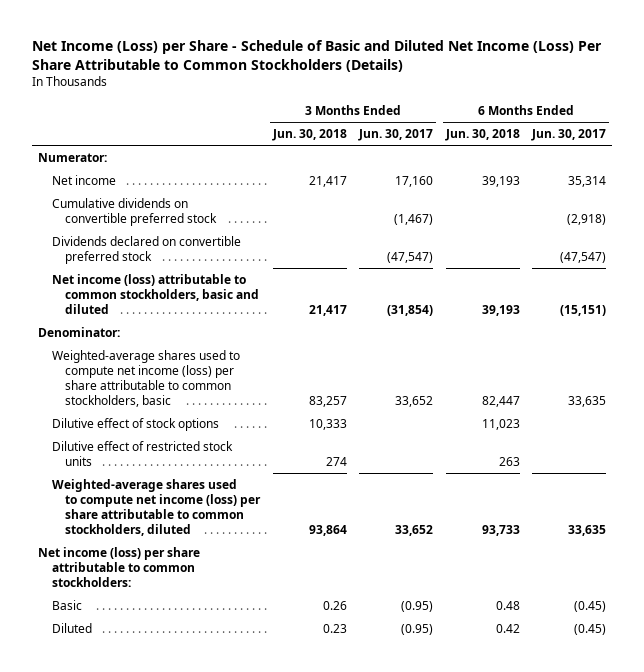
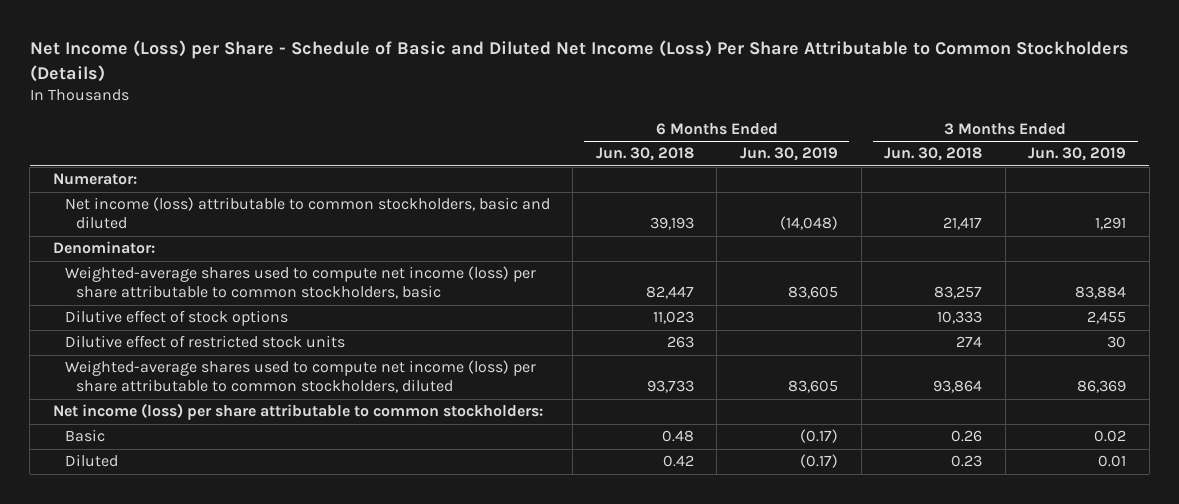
[358,129,434,142] Jun. 30, 2017 -> none
[530,129,606,142] Jun. 30, 2017 -> none
none -> [739,147,838,162] Jun. 30, 2019
none -> [1028,147,1127,162] Jun. 30, 2019
[51,175,116,186] Net income -> none
[51,198,218,227] Cumulative dividends on convertible preferred stock -> none
[51,236,241,265] Dividends declared on convertible preferred stock -> none

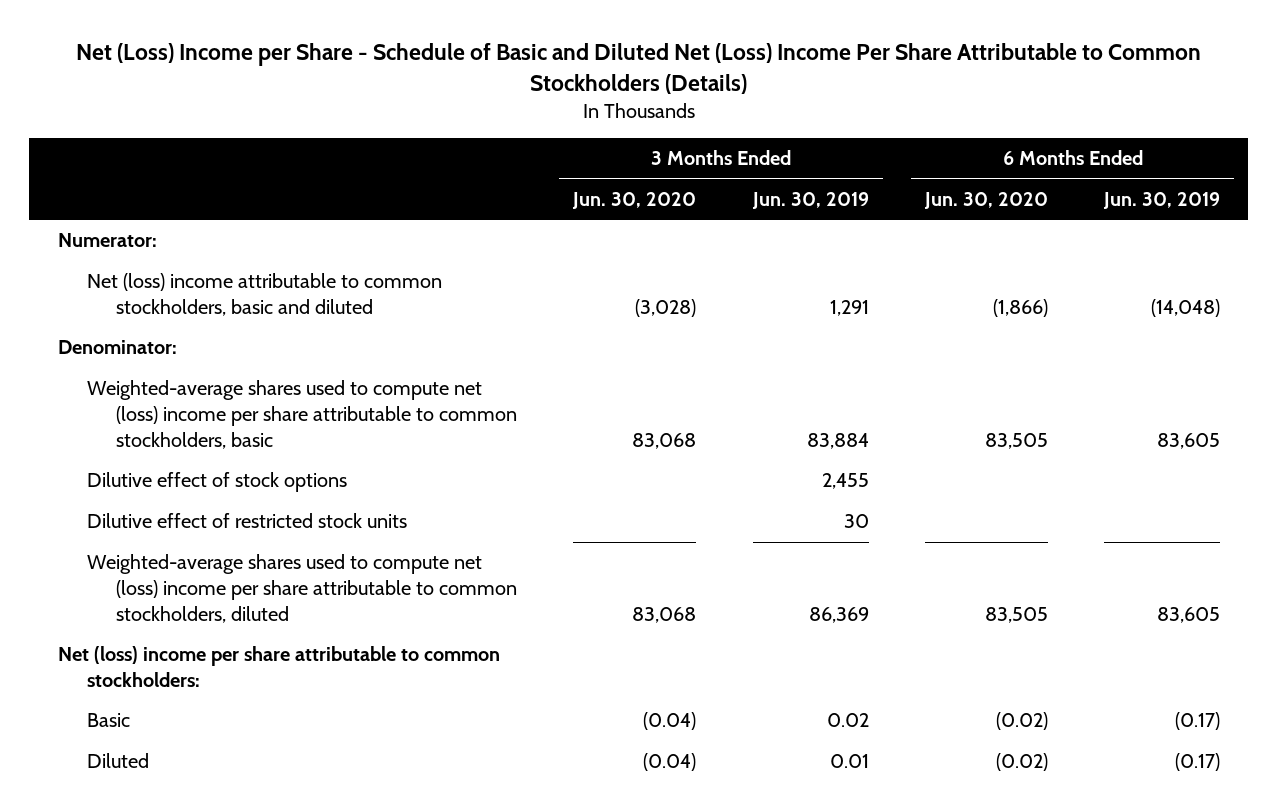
[29,40,1129,82] Net Income (Loss) per Share - Schedule of Basic and Diluted Net Income (Loss) Per Share Attributable to Common Stockholders (Details) -> [75,43,1201,95] Net (Loss) Income per Share - Schedule of Basic and Diluted Net (Loss) Income Per Share Attributable to Common Stockholders (Details)
[595,147,694,162] Jun. 30, 2018 -> none
[884,147,983,162] Jun. 30, 2018 -> none
none -> [572,191,697,209] Jun. 30, 2020
none -> [923,191,1048,209] Jun. 30, 2020
[64,197,550,230] Net income (loss) attributable to common stockholders, basic and diluted -> [86,273,442,317] Net (loss) income attributable to common stockholders, basic and diluted
[64,266,536,300] Weighted-average shares used to compute net income (loss) per share attributable to common stockholders, basic -> [86,380,518,449] Weighted-average shares used to compute net (loss) income per share attributable to common stockholders, basic
[64,360,536,394] Weighted-average shares used to compute net income (loss) per share attributable to common stockholders, diluted -> [86,554,518,623] Weighted-average shares used to compute net (loss) income per share attributable to common stockholders, diluted
[52,403,543,421] Net income (loss) per share attributable to common stockholders: -> [57,646,500,688] Net (loss) income per share attributable to common stockholders:

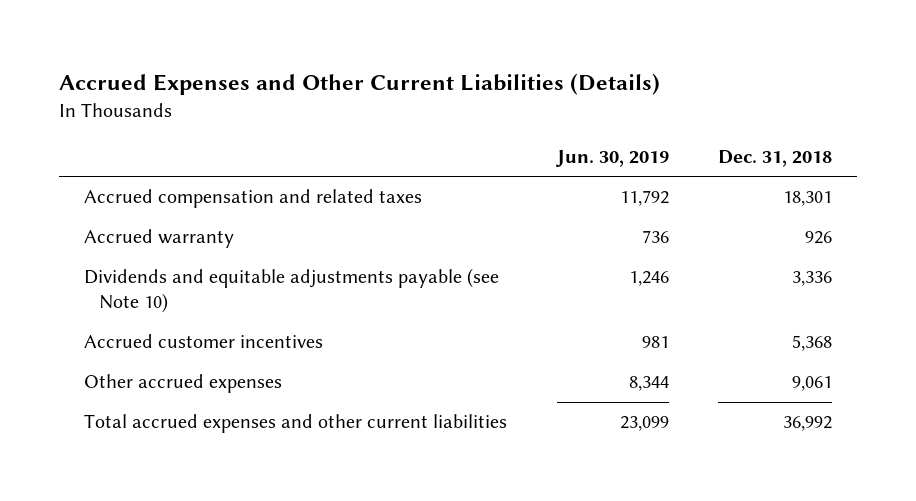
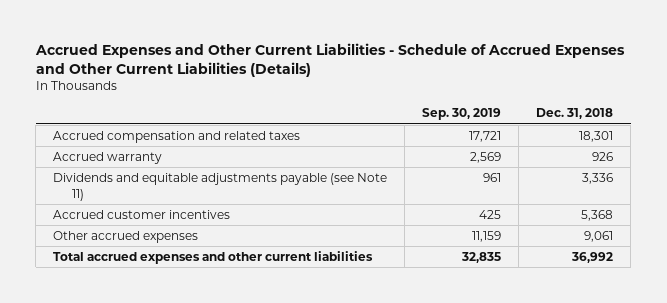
[59,72,661,95] Accrued Expenses and Other Current Liabilities (Details) -> [34,42,625,77] Accrued Expenses and Other Current Liabilities - Schedule of Accrued Expenses and Other Current Liabilities (Details)
[554,149,669,167] Jun. 30, 2019 -> none
none -> [422,108,502,121] Sep. 30, 2019
[84,268,500,314] Dividends and equitable adjustments payable (see Note 10) -> [53,172,388,201] Dividends and equitable adjustments payable (see Note 11)

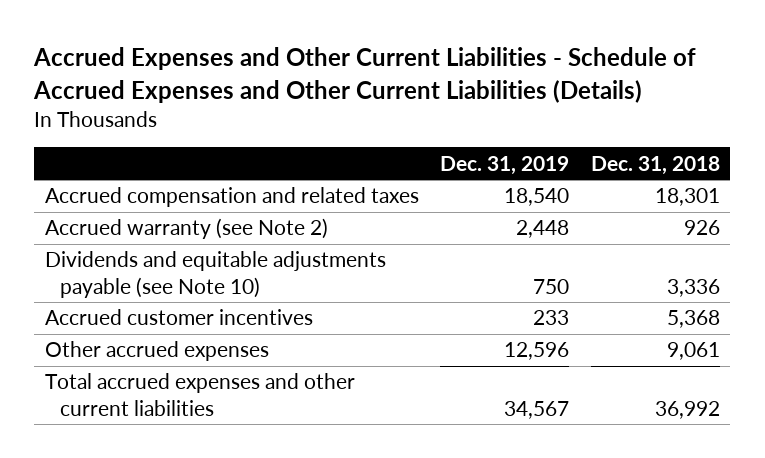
[422,108,502,121] Sep. 30, 2019 -> none
none -> [440,155,570,175] Dec. 31, 2019
[53,151,163,164] Accrued warranty -> [44,218,328,240] Accrued warranty (see Note 2)
[53,172,388,201] Dividends and equitable adjustments payable (see Note 11) -> [44,251,386,298] Dividends and equitable adjustments payable (see Note 10)

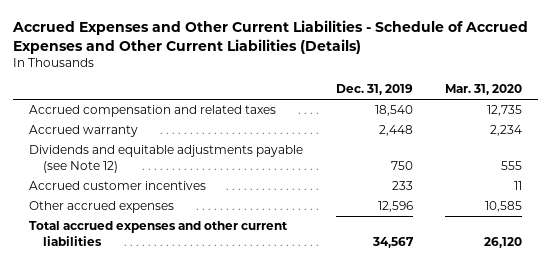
[590,155,720,175] Dec. 31, 2018 -> none
none -> [444,84,522,96] Mar. 31, 2020
[44,218,328,240] Accrued warranty (see Note 2) -> [29,125,139,138] Accrued warranty
[44,251,386,298] Dividends and equitable adjustments payable (see Note 10) -> [29,145,304,173] Dividends and equitable adjustments payable (see Note 12)

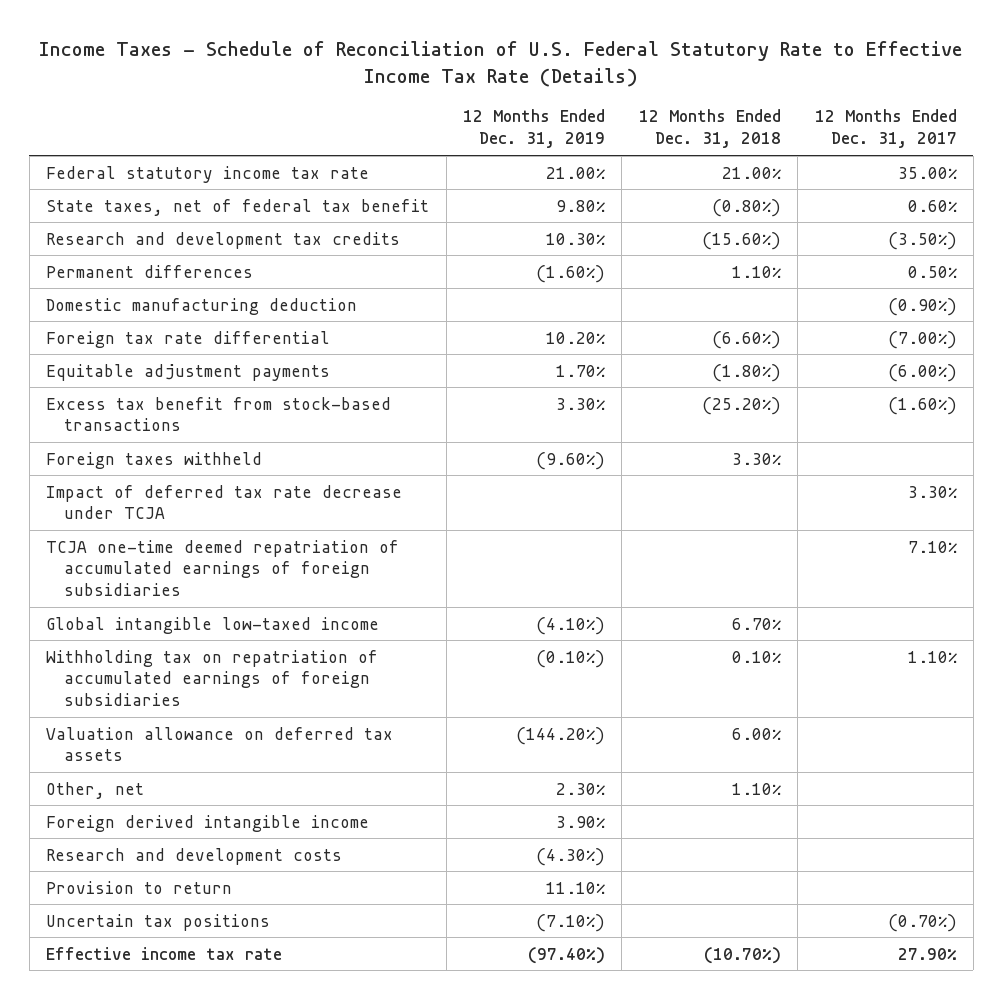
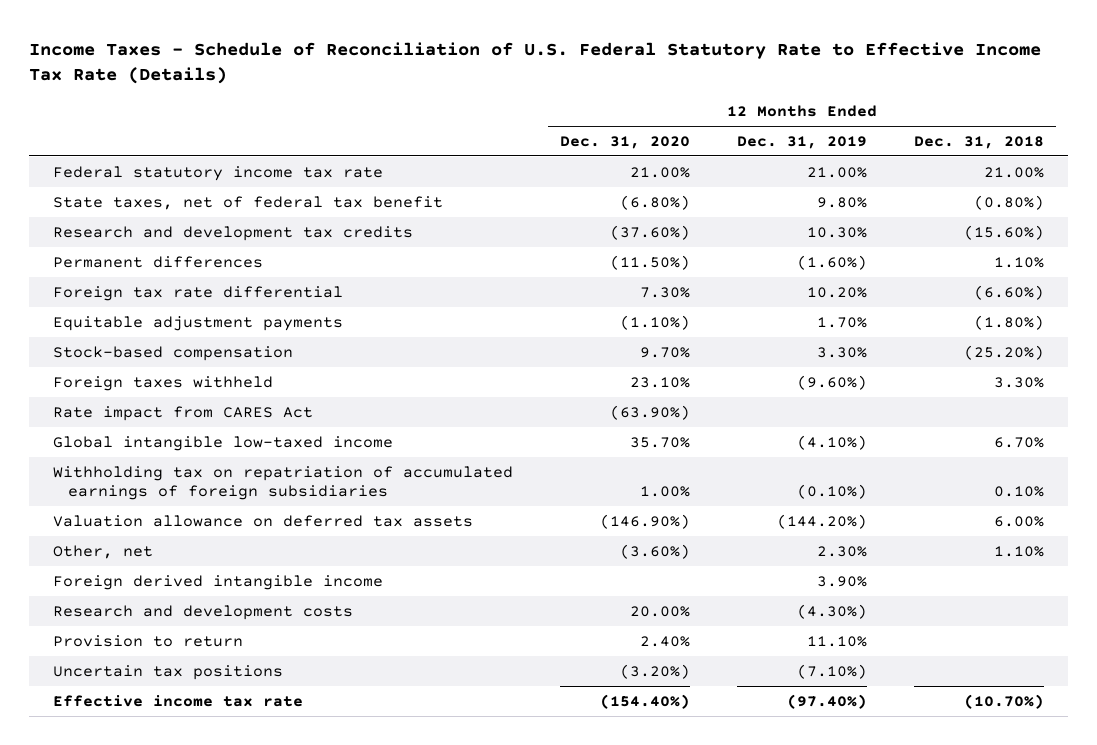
[814,109,957,149] 12 Months Ended Dec. 31, 2017 -> none
none -> [560,135,691,149] Dec. 31, 2020
[46,297,358,315] Domestic manufacturing deduction -> none
[46,396,392,432] Excess tax benefit from stock-based transactions -> [52,345,293,361] Stock-based compensation
[46,539,400,597] TCJA one-time deemed repatriation of accumulated earnings of foreign subsidiaries -> none
[46,484,403,520] Impact of deferred tax rate decrease under TCJA -> [52,405,313,421] Rate impact from CARES Act

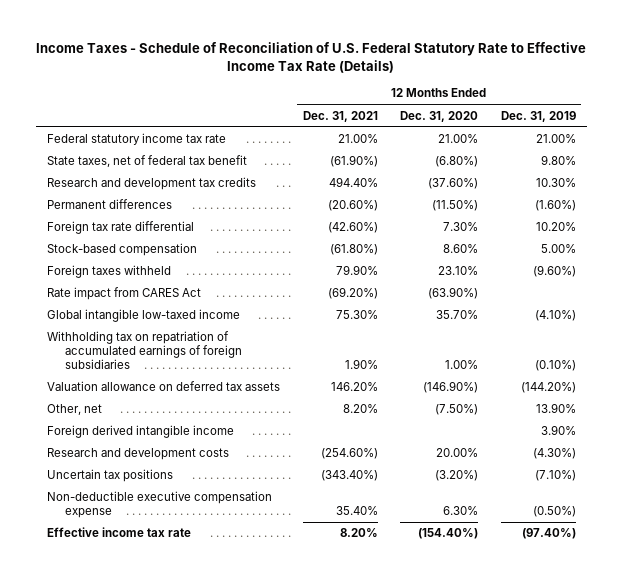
[914,135,1045,149] Dec. 31, 2018 -> none
none -> [302,110,378,122] Dec. 31, 2021
[52,315,343,331] Equitable adjustment payments -> none
[640,346,691,358] 9.70% -> [443,244,479,254] 8.60%
[817,346,868,358] 3.30% -> [540,244,576,254] 5.00%
[620,543,691,559] (3.60%) -> [435,404,479,416] (7.50%)
[817,545,868,557] 2.30% -> [535,403,576,414] 13.90%
[52,634,243,647] Provision to return -> none
none -> [46,491,272,519] Non-deductible executive compensation expense

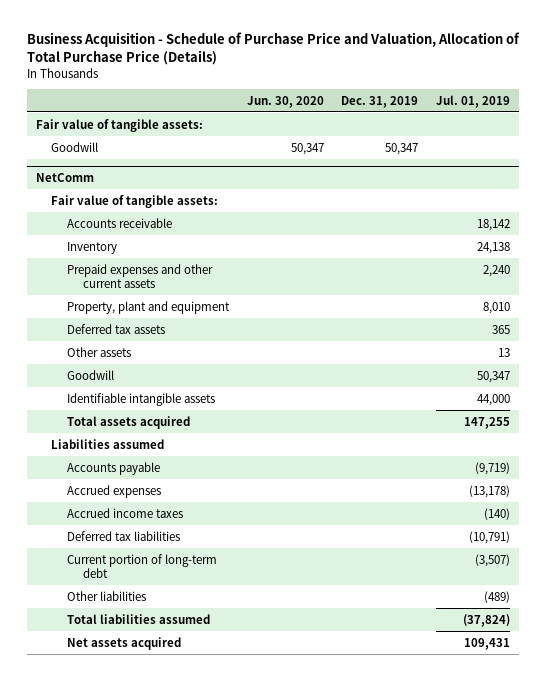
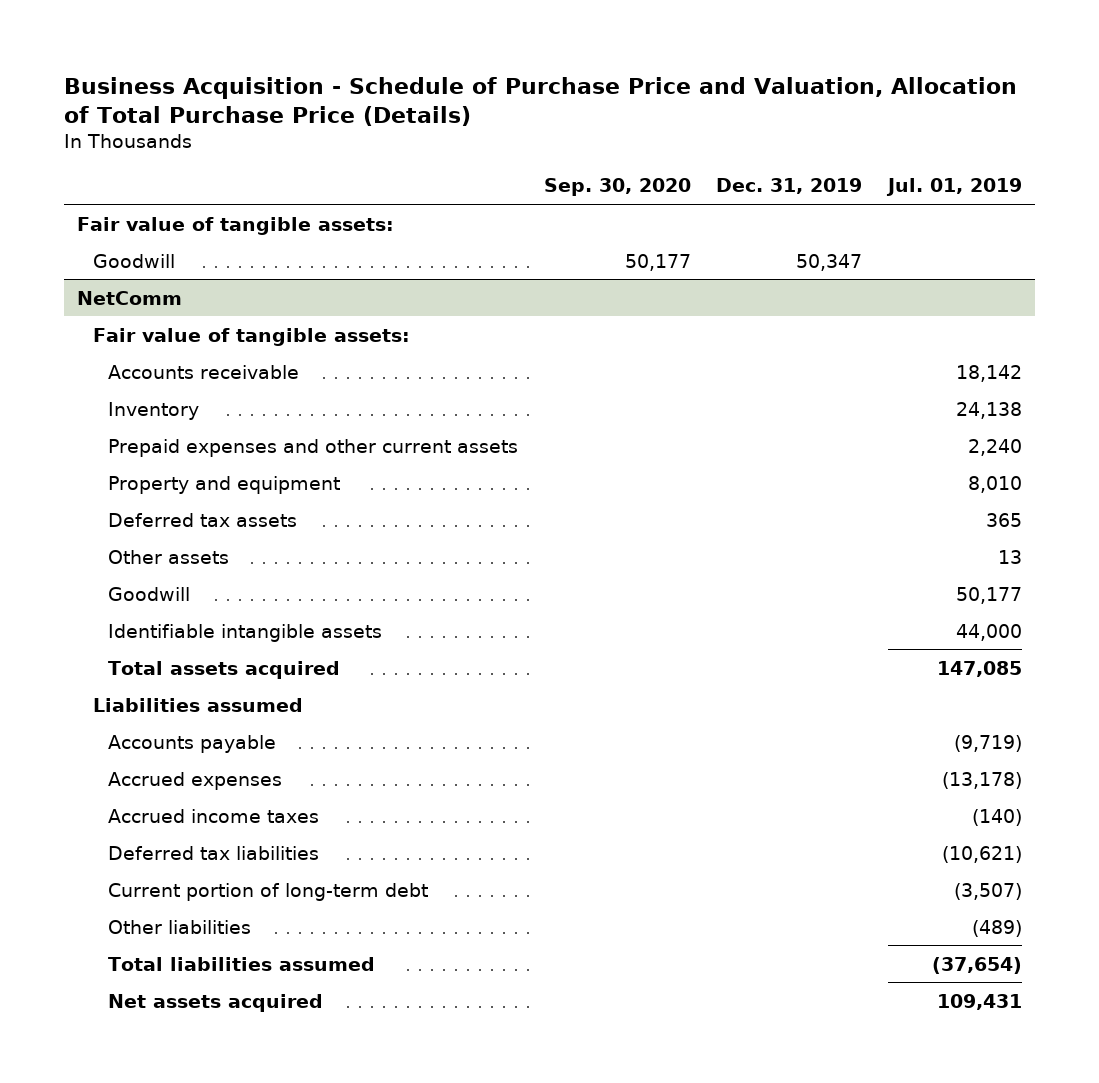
[246,95,324,108] Jun. 30, 2020 -> none
none -> [543,178,691,197] Sep. 30, 2020
[67,300,231,314] Property, plant and equipment -> [108,475,341,494] Property and equipment
[477,370,511,383] 50,347 -> [955,586,1022,604] 50,177
[464,416,511,429] 147,255 -> [936,660,1022,677] 147,085
[469,530,511,544] (10,791) -> [941,845,1022,863] (10,621)
[463,613,511,627] (37,824) -> [931,956,1022,974] (37,654)

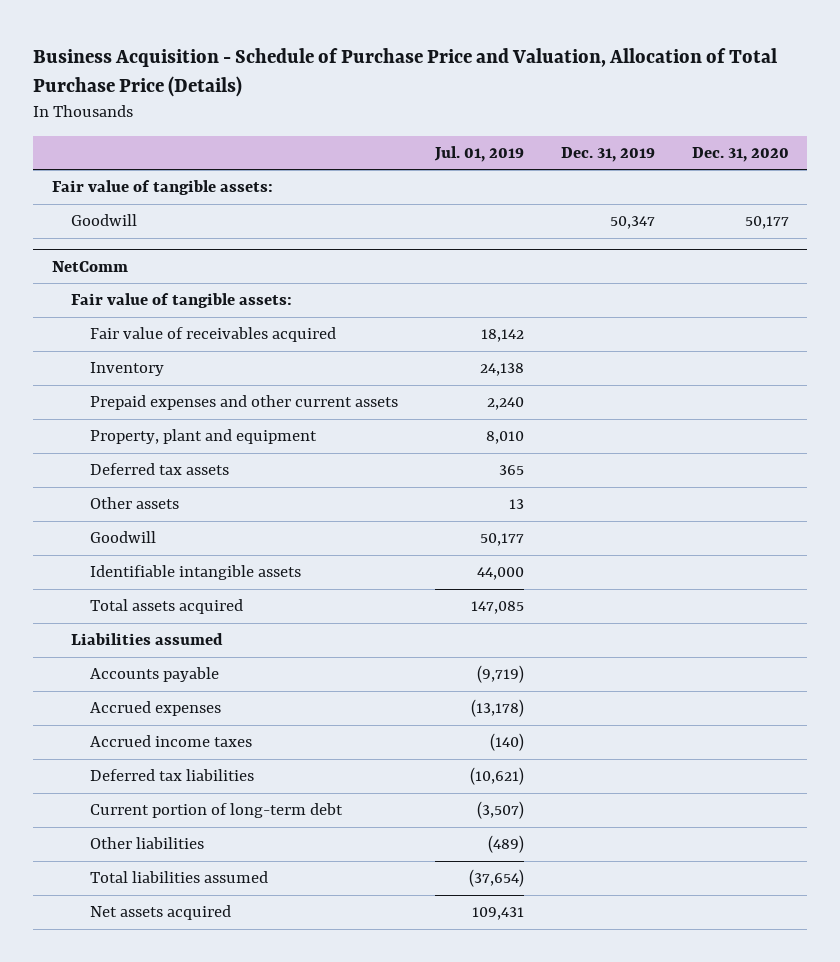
[543,178,691,197] Sep. 30, 2020 -> none
none -> [691,146,789,162] Dec. 31, 2020
[108,364,300,379] Accounts receivable -> [89,327,336,343] Fair value of receivables acquired
[108,475,341,494] Property and equipment -> [89,429,317,445] Property, plant and equipment

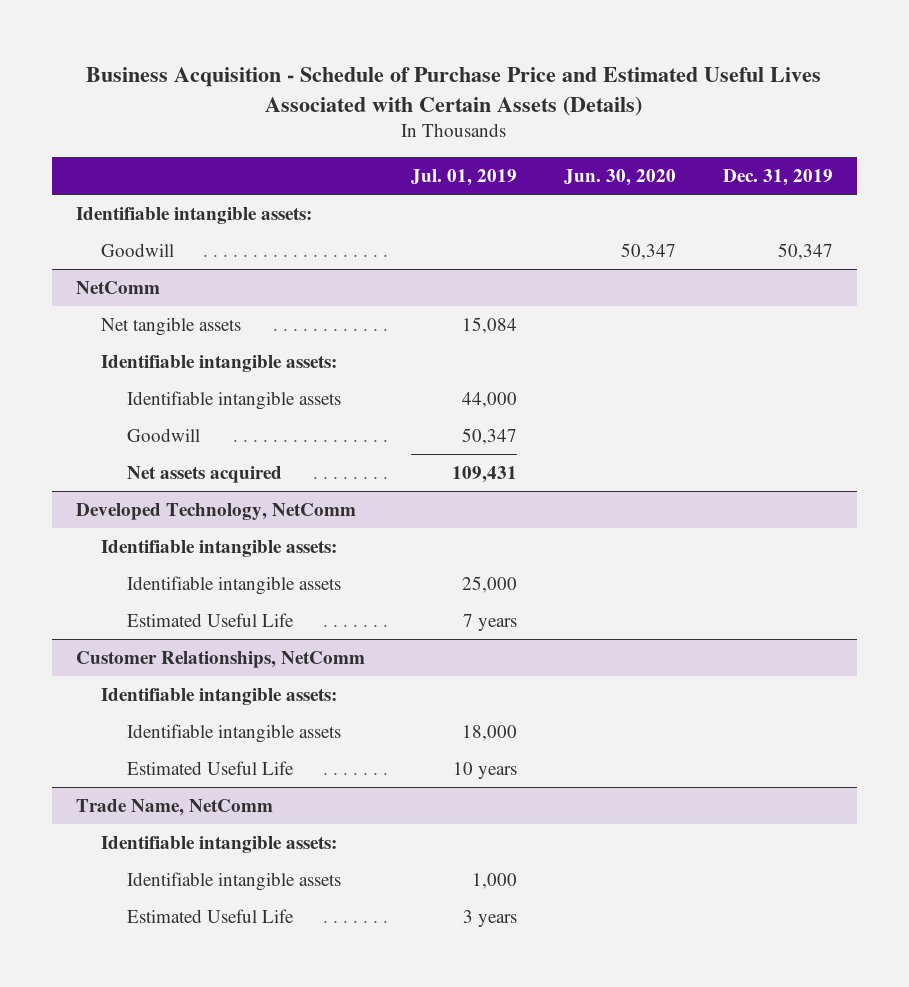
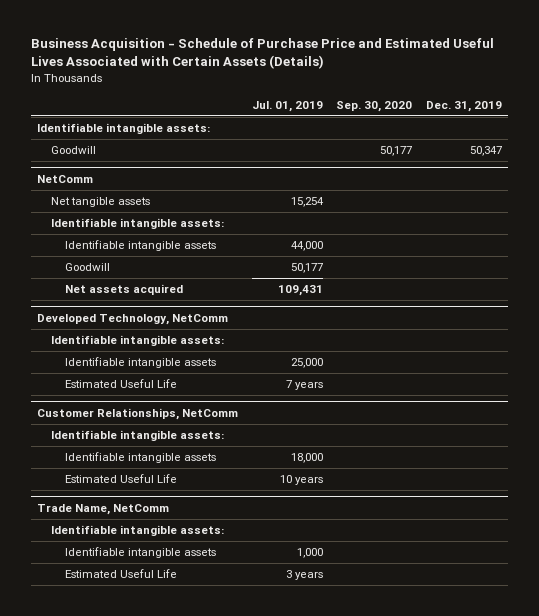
[564,168,677,186] Jun. 30, 2020 -> none
none -> [336,100,413,112] Sep. 30, 2020
[462,317,518,335] 15,084 -> [290,197,324,208] 15,254
[462,428,518,446] 50,347 -> [290,263,323,274] 50,177

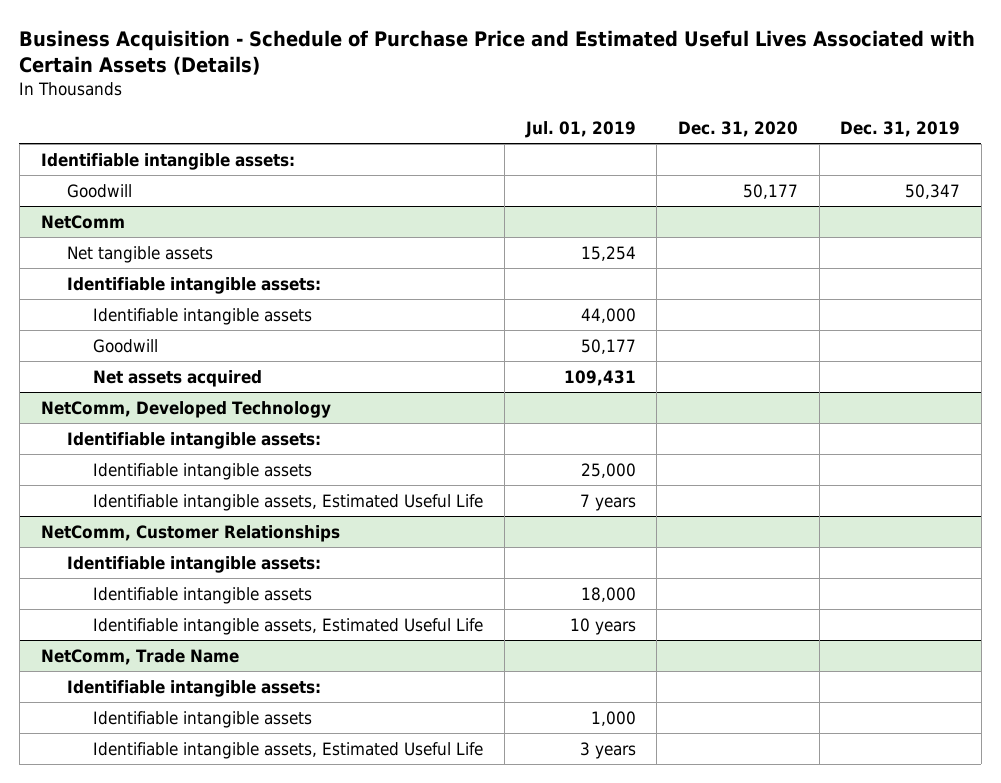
[336,100,413,112] Sep. 30, 2020 -> none
none -> [677,120,798,137] Dec. 31, 2020
[37,314,229,326] Developed Technology, NetComm -> [40,400,331,418] NetComm, Developed Technology
[65,379,178,389] Estimated Useful Life -> [93,493,484,511] Identifiable intangible assets, Estimated Useful Life
[37,408,239,421] Customer Relationships, NetComm -> [40,524,340,542] NetComm, Customer Relationships
[65,474,178,484] Estimated Useful Life -> [93,617,484,635] Identifiable intangible assets, Estimated Useful Life
[37,504,170,516] Trade Name, NetComm -> [40,648,239,665] NetComm, Trade Name
[65,569,178,579] Estimated Useful Life -> [93,741,484,759] Identifiable intangible assets, Estimated Useful Life

